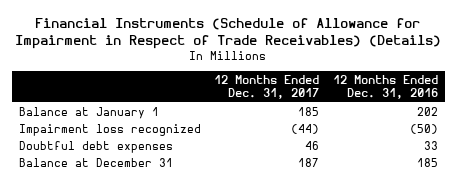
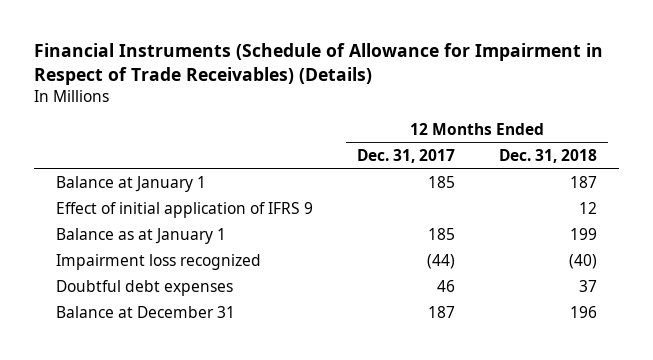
[333,74,439,100] 12 Months Ended Dec. 31, 2016 -> none
none -> [499,149,598,164] Dec. 31, 2018
none -> [55,202,313,219] Effect of initial application of IFRS 9
none -> [55,228,226,245] Balance as at January 1

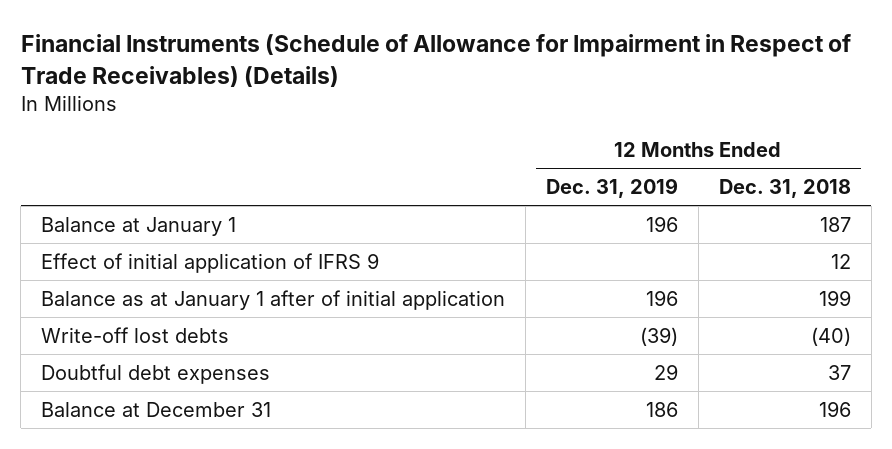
[357,149,456,164] Dec. 31, 2017 -> none
none -> [546,178,679,199] Dec. 31, 2019
[55,228,226,245] Balance as at January 1 -> [41,289,506,310] Balance as at January 1 after of initial application
[55,254,261,271] Impairment loss recognized -> [41,326,230,343] Write-off lost debts

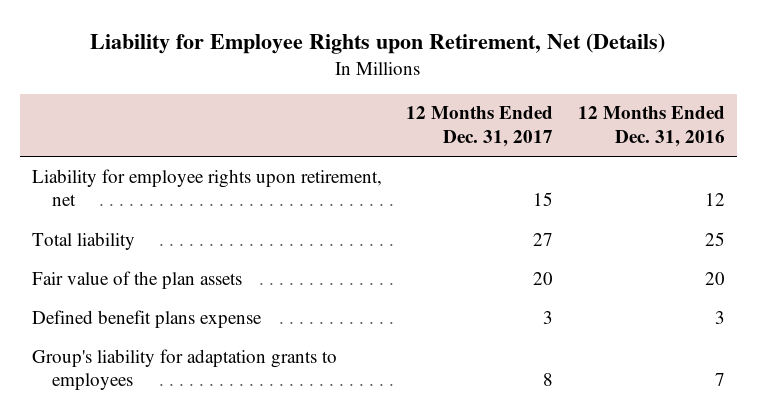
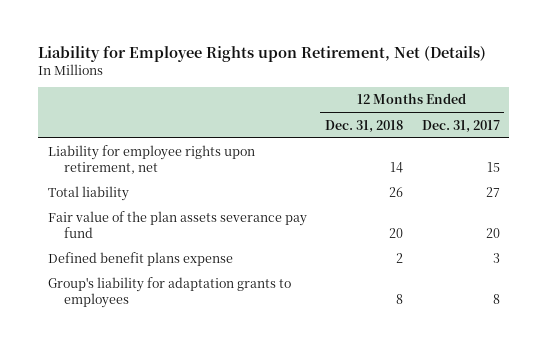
[577,106,725,148] 12 Months Ended Dec. 31, 2016 -> none
none -> [325,119,404,133] Dec. 31, 2018
[31,270,242,289] Fair value of the plan assets -> [47,211,307,238] Fair value of the plan assets severance pay fund

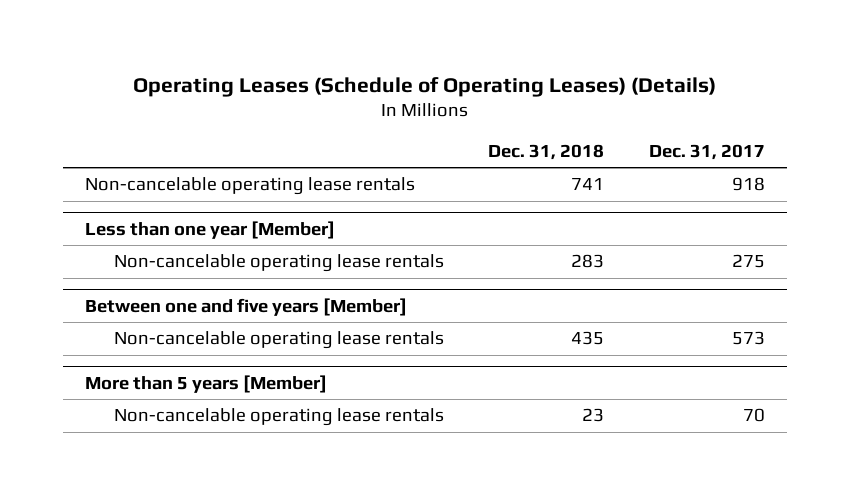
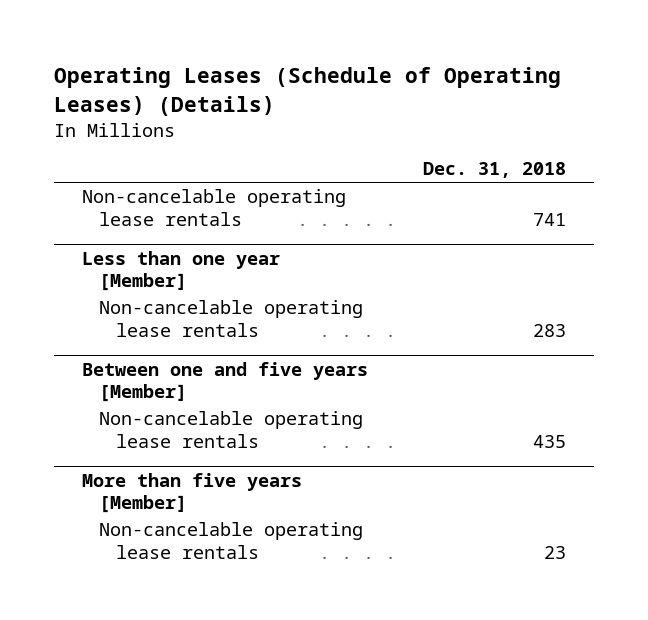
[648,144,765,161] Dec. 31, 2017 -> none
[85,374,328,393] More than 5 years [Member] -> [81,472,302,514] More than five years [Member]

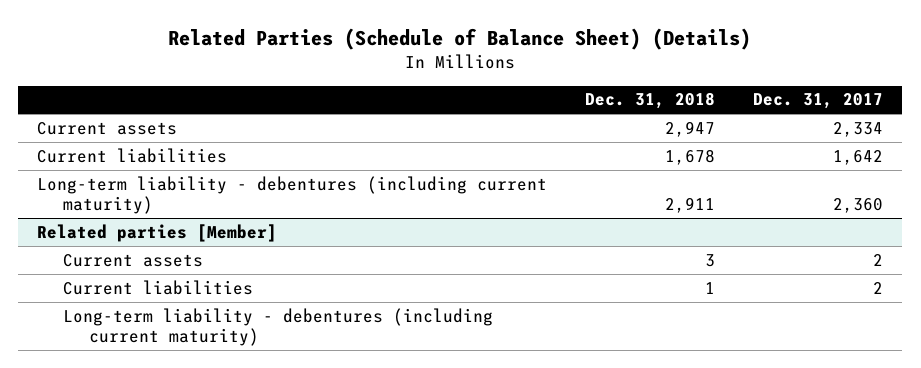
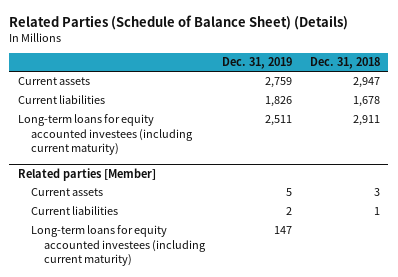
[753,93,884,110] Dec. 31, 2017 -> none
none -> [222,57,293,70] Dec. 31, 2019
[37,175,548,215] Long-term liability - debentures (including current maturity) -> [17,114,193,155] Long-term loans for equity accounted investees (including current maturity)
[63,307,494,347] Long-term liability - debentures (including current maturity) -> [30,225,207,266] Long-term loans for equity accounted investees (including current maturity)

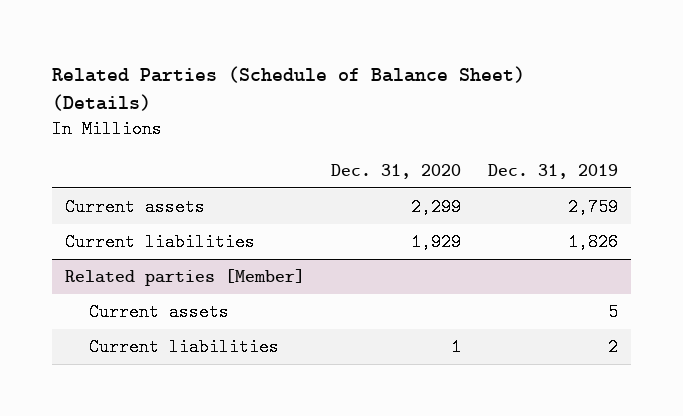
[309,57,380,70] Dec. 31, 2018 -> none
none -> [331,163,462,179] Dec. 31, 2020
[17,114,193,155] Long-term loans for equity accounted investees (including current maturity) -> none
[30,225,207,266] Long-term loans for equity accounted investees (including current maturity) -> none

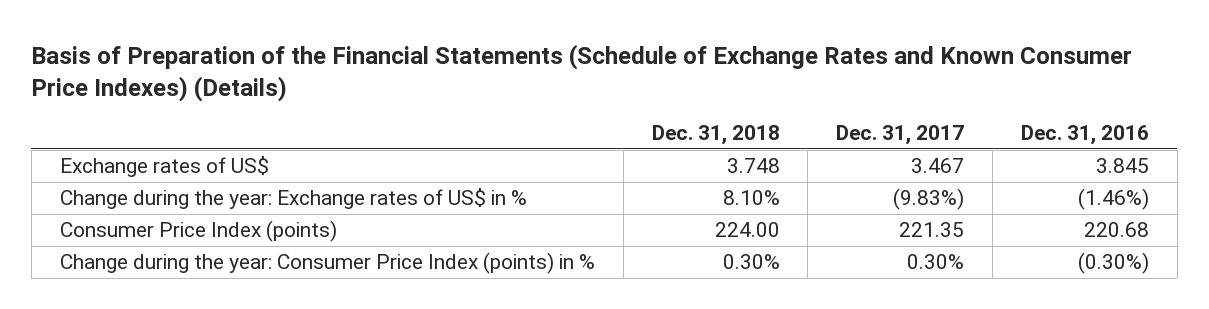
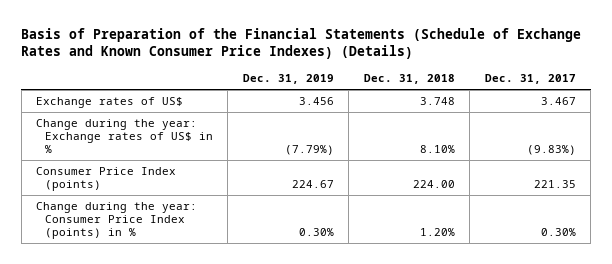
[1021,125,1150,146] Dec. 31, 2016 -> none
none -> [242,74,334,85] Dec. 31, 2019
[722,254,780,270] 0.30% -> [419,228,455,237] 1.20%

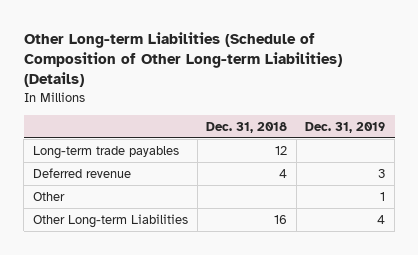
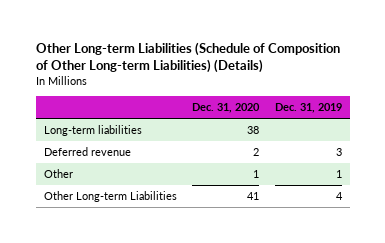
[206,121,288,133] Dec. 31, 2018 -> none
none -> [192,103,261,114] Dec. 31, 2020
[32,145,179,159] Long-term trade payables -> [43,124,142,136] Long-term liabilities

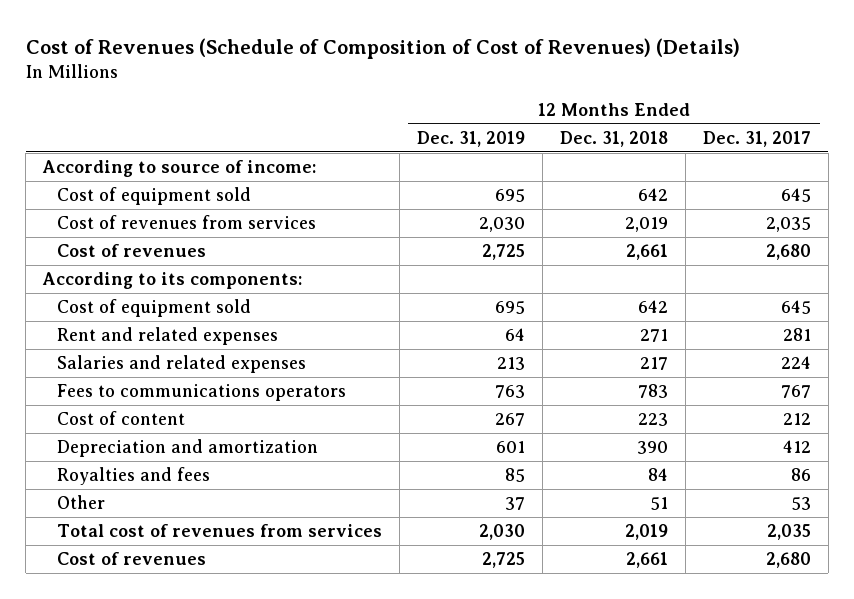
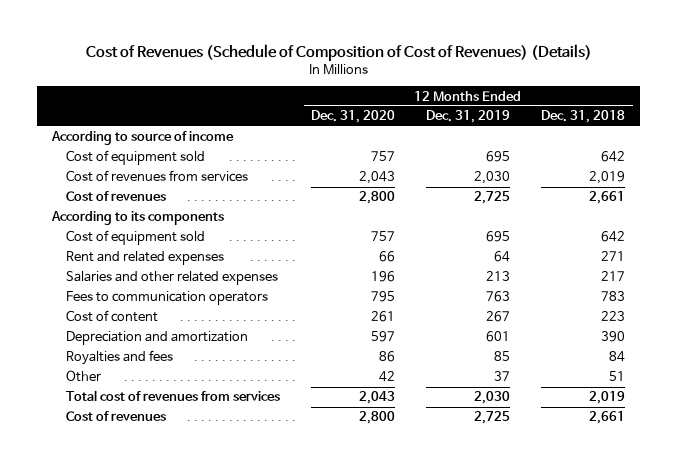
[702,130,811,147] Dec. 31, 2017 -> none
none -> [311,110,396,124] Dec. 31, 2020
[42,160,317,178] According to source of income: -> [51,131,235,146] According to source of income
[42,272,303,290] According to its components: -> [51,211,225,226] According to its components
[56,355,306,374] Salaries and related expenses -> [66,271,279,286] Salaries and other related expenses
[56,384,346,402] Fees to communications operators -> [66,291,269,306] Fees to communication operators

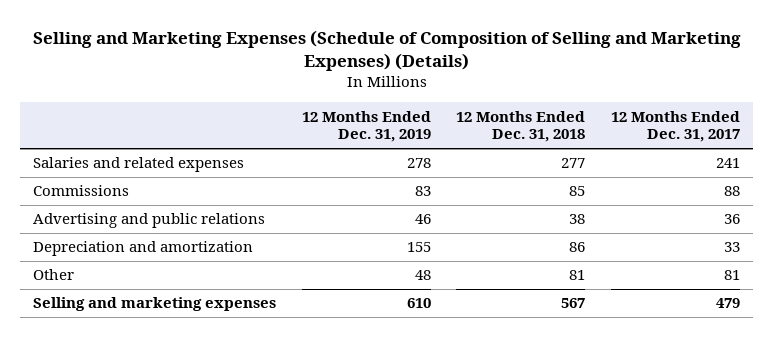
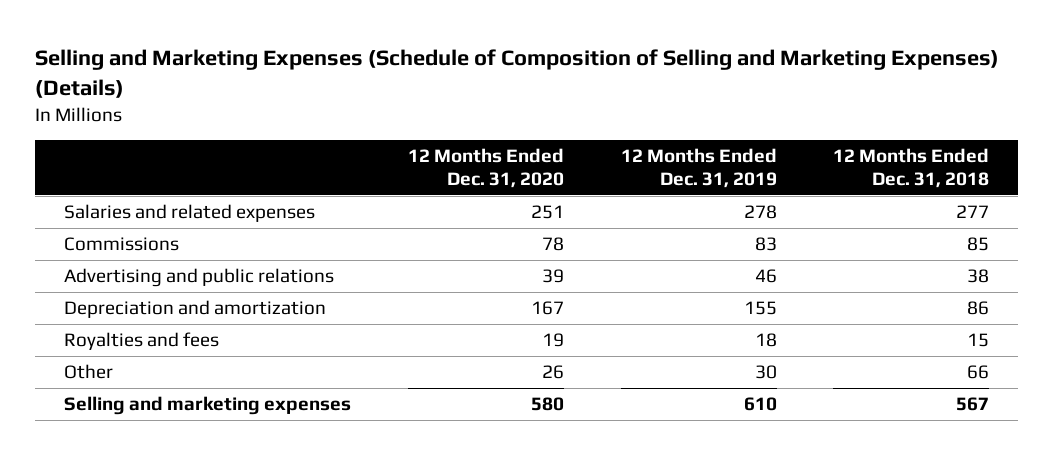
[610,110,740,143] 12 Months Ended Dec. 31, 2017 -> none
none -> [407,148,564,188] 12 Months Ended Dec. 31, 2020
none -> [63,332,219,351] Royalties and fees
[414,270,431,281] 48 -> [754,365,777,380] 30
[569,270,586,281] 81 -> [967,365,990,380] 66

